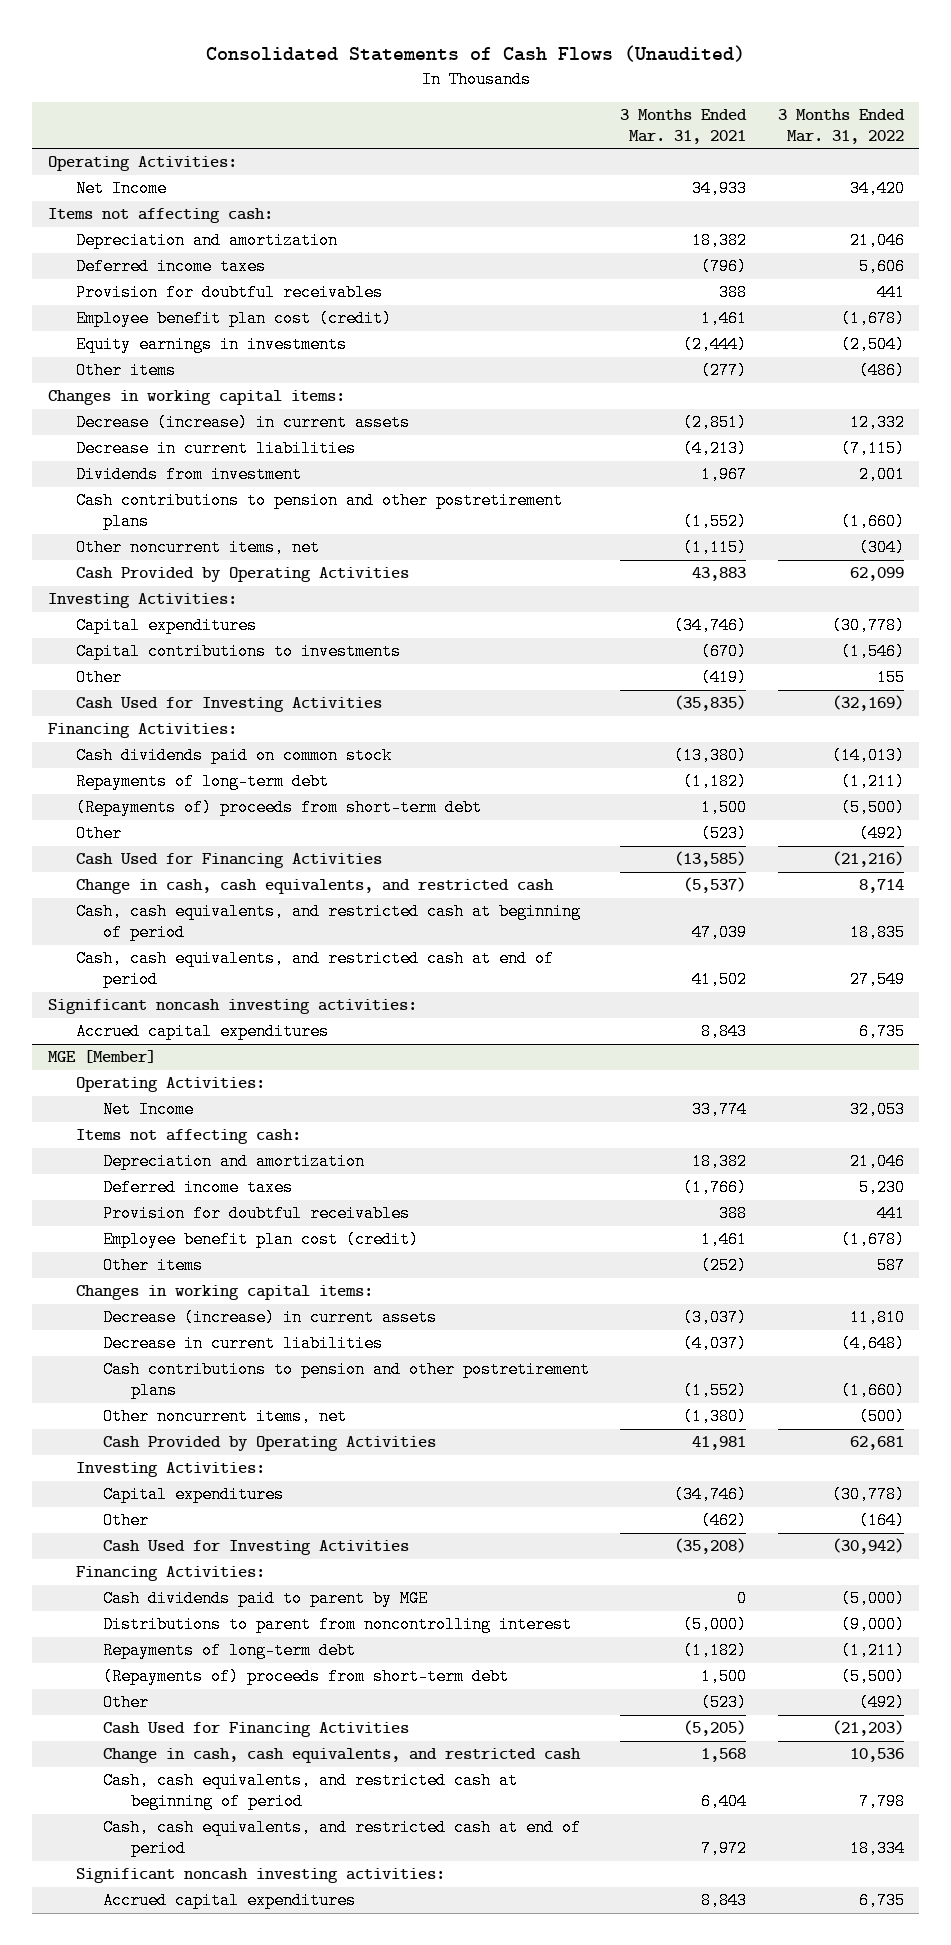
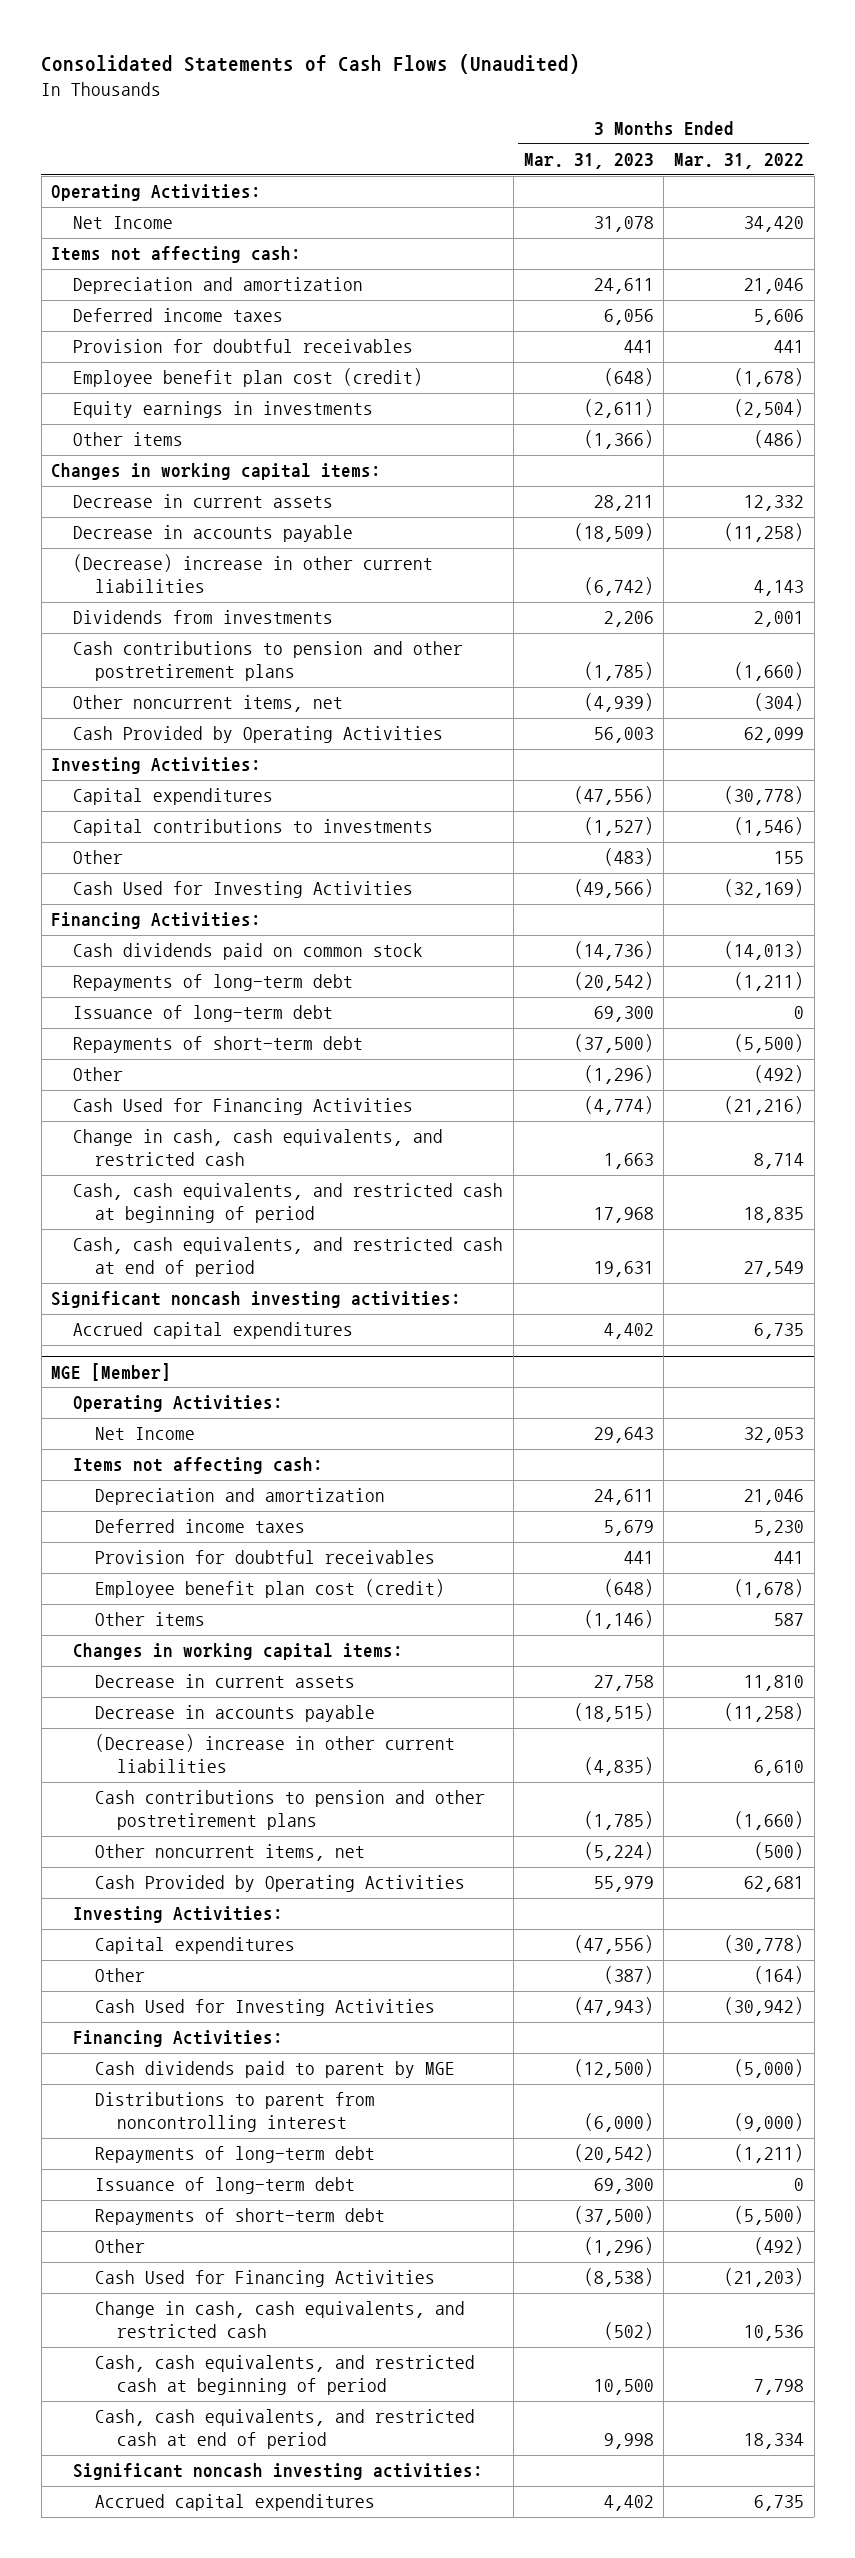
[620,108,748,145] 3 Months Ended Mar. 31, 2021 -> none
none -> [523,153,654,170] Mar. 31, 2023
[75,414,410,432] Decrease (increase) in current assets -> [73,494,334,509] Decrease in current assets
none -> [73,525,354,543] Decrease in accounts payable
[75,440,356,458] Decrease in current liabilities -> [73,554,434,594] (Decrease) increase in other current liabilities
[840,440,905,458] (7,115) -> [753,580,804,597] 4,143
[75,466,302,484] Dividends from investment -> [73,610,334,625] Dividends from investments
none -> [73,1005,334,1023] Issuance of long-term debt
[75,799,482,817] (Repayments of) proceeds from short-term debt -> [73,1036,364,1054] Repayments of short-term debt
[103,1309,438,1327] Decrease (increase) in current assets -> [95,1674,356,1689] Decrease in current assets
none -> [95,1705,376,1723] Decrease in accounts payable
[103,1335,384,1353] Decrease in current liabilities -> [95,1734,456,1774] (Decrease) increase in other current liabilities
[840,1335,905,1353] (4,648) -> [753,1760,804,1777] 6,610
none -> [95,2177,356,2195] Issuance of long-term debt
[103,1668,510,1686] (Repayments of) proceeds from short-term debt -> [95,2208,386,2226] Repayments of short-term debt

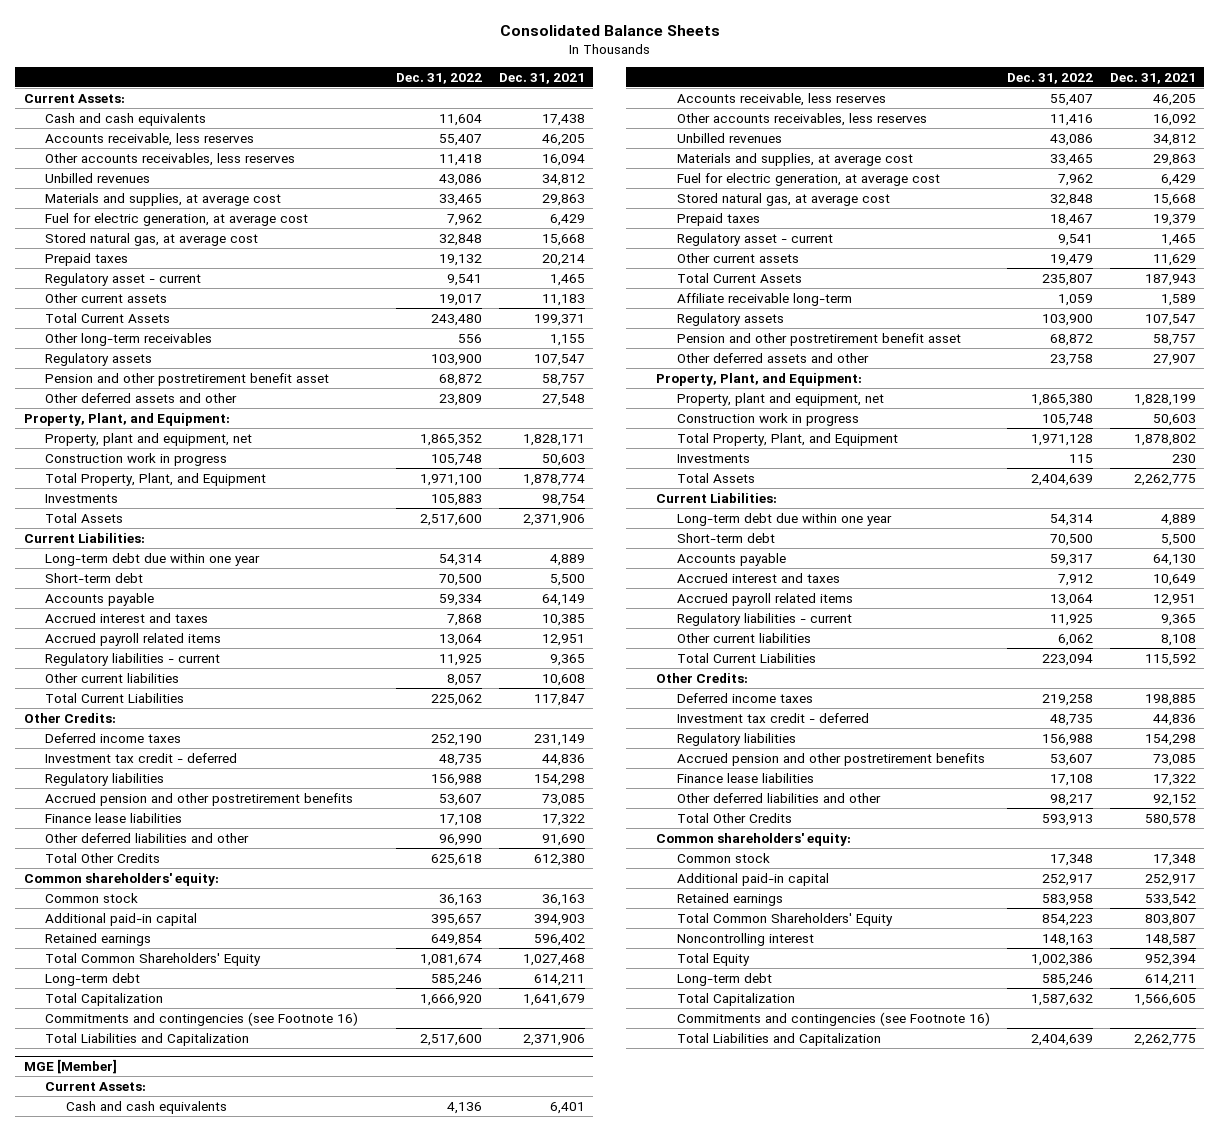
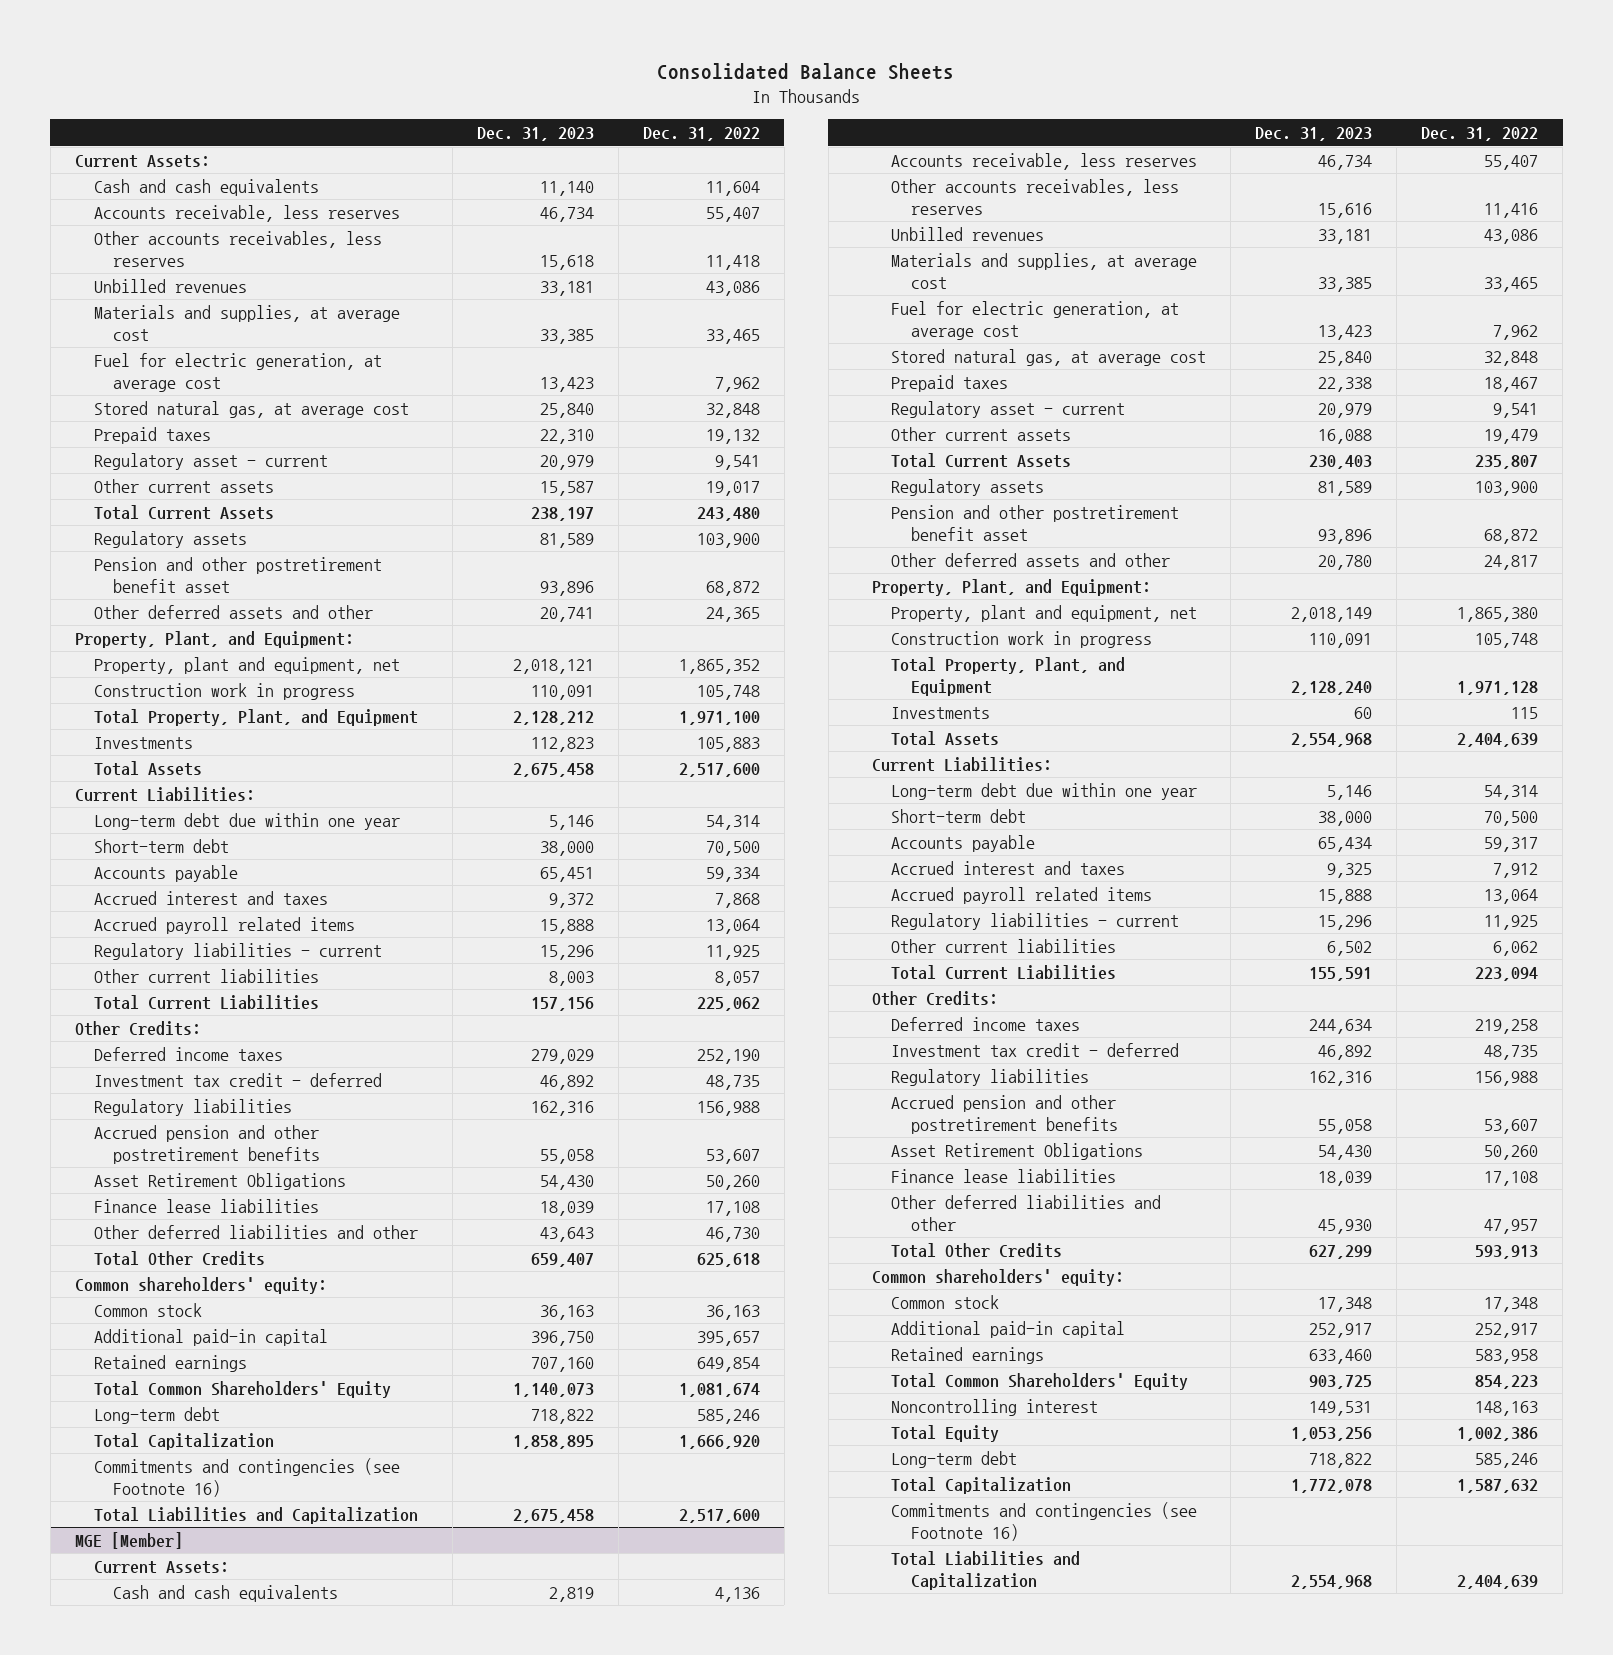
[498,72,585,84] Dec. 31, 2021 -> none
none -> [476,127,594,142] Dec. 31, 2023
[44,332,212,346] Other long-term receivables -> none
[438,393,482,406] 23,809 -> [705,606,760,622] 24,365
none -> [93,1172,346,1190] Asset Retirement Obligations
[438,833,482,846] 96,990 -> [705,1226,760,1242] 46,730
[676,292,852,306] Affiliate receivable long-term -> none
[1049,353,1093,366] 23,758 -> [1484,554,1539,570] 24,817
none -> [891,1142,1144,1160] Asset Retirement Obligations
[1049,793,1093,806] 98,217 -> [1484,1218,1539,1234] 47,957

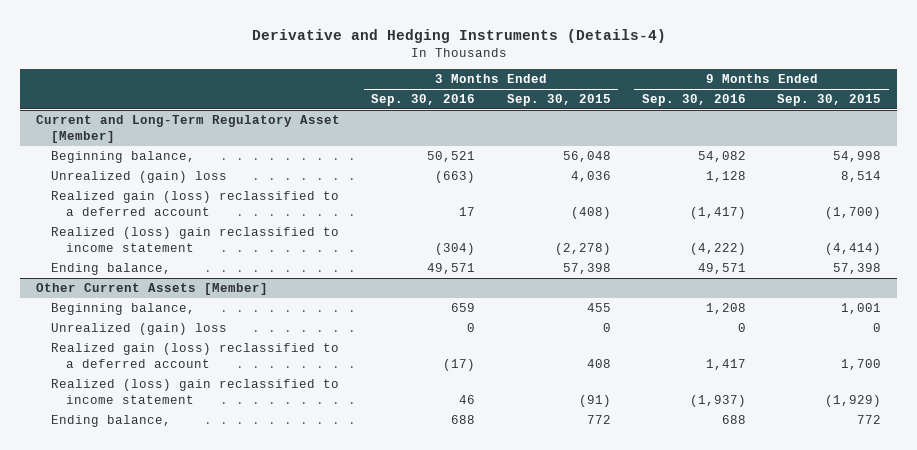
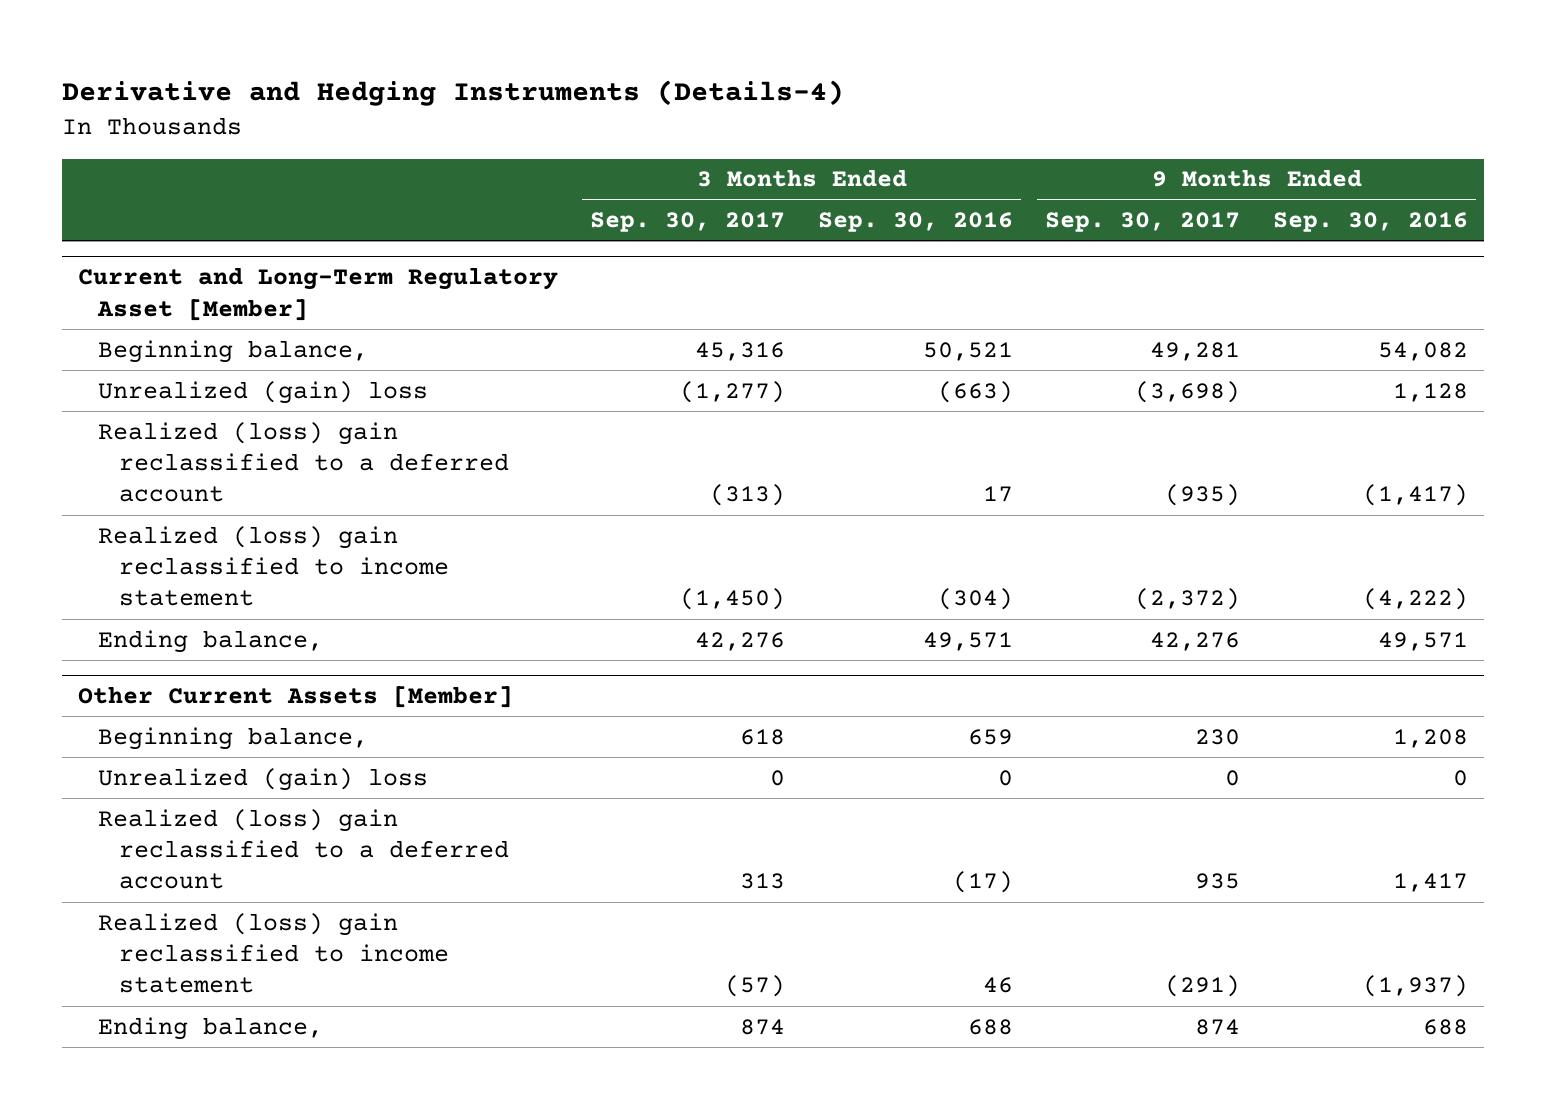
[506,94,611,107] Sep. 30, 2015 -> none
[777,94,882,107] Sep. 30, 2015 -> none
none -> [590,211,786,232] Sep. 30, 2017
none -> [1045,211,1241,232] Sep. 30, 2017
[51,191,340,217] Realized gain (loss) reclassified to a deferred account -> [98,421,509,503] Realized (loss) gain reclassified to a deferred account
[51,343,340,369] Realized gain (loss) reclassified to a deferred account -> [98,808,509,890] Realized (loss) gain reclassified to a deferred account

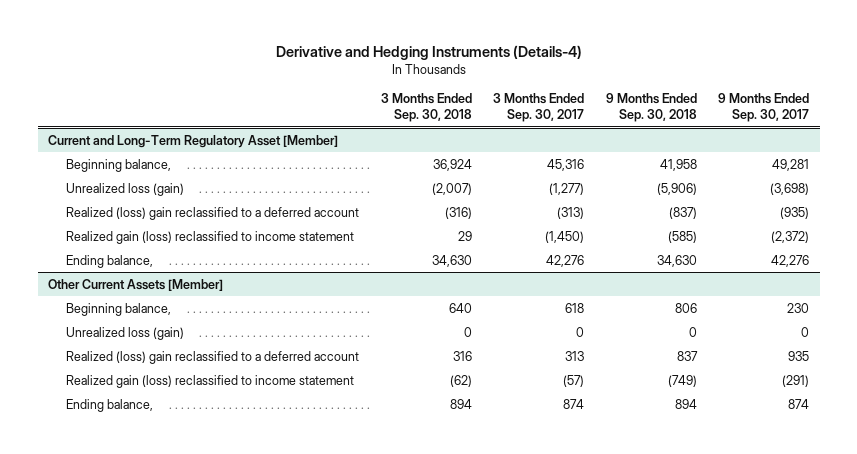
[817,211,1013,232] Sep. 30, 2016 -> none
[1272,211,1468,232] Sep. 30, 2016 -> none
none -> [380,93,472,123] 3 Months Ended Sep. 30, 2018
none -> [605,93,697,123] 9 Months Ended Sep. 30, 2018
[98,380,429,404] Unrealized (gain) loss -> [66,182,185,196] Unrealized loss (gain)
[98,525,449,607] Realized (loss) gain reclassified to income statement -> [66,230,355,244] Realized gain (loss) reclassified to income statement
[98,767,429,791] Unrealized (gain) loss -> [66,326,185,340] Unrealized loss (gain)
[98,912,449,994] Realized (loss) gain reclassified to income statement -> [66,374,355,388] Realized gain (loss) reclassified to income statement

